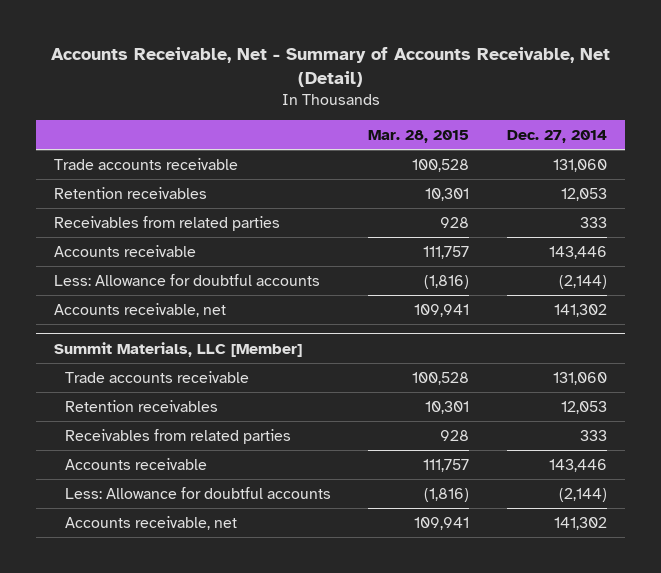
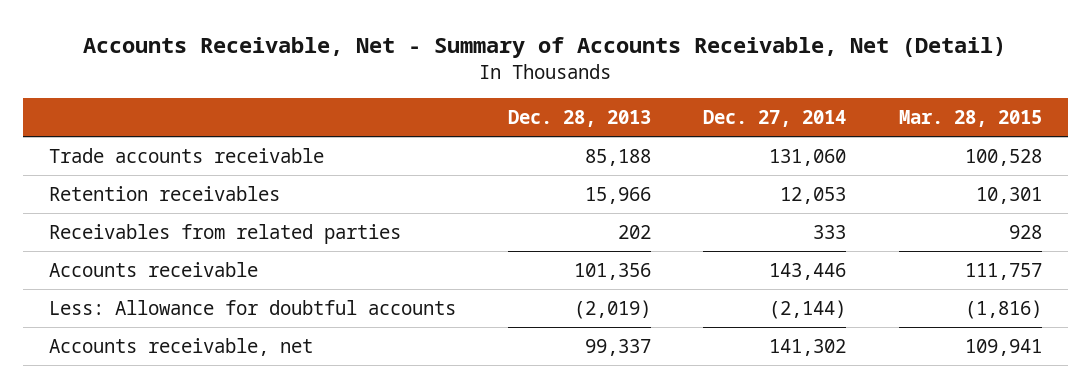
none -> [508,109,652,127] Dec. 28, 2013
[54,341,303,357] Summit Materials, LLC [Member] -> none
[65,370,250,383] Trade accounts receivable -> none
[65,399,219,412] Retention receivables -> none
[65,428,292,444] Receivables from related parties -> none
[65,457,208,470] Accounts receivable -> none
[65,486,332,499] Less: Allowance for doubtful accounts -> none
[65,515,238,530] Accounts receivable, net -> none

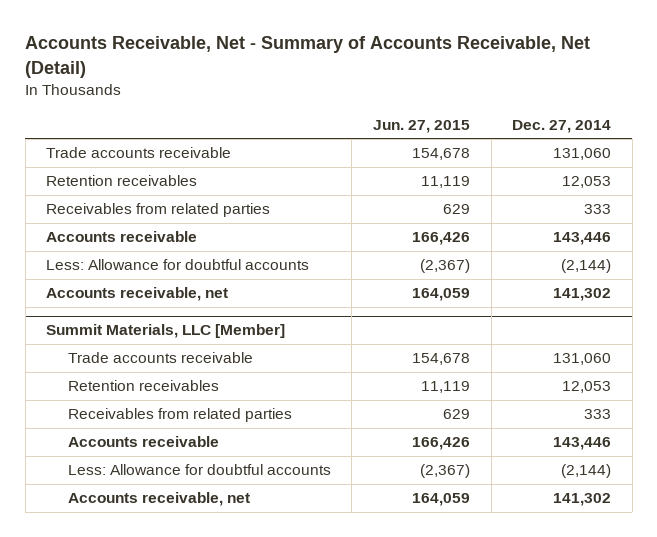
[508,109,652,127] Dec. 28, 2013 -> none
[898,109,1042,127] Mar. 28, 2015 -> none
none -> [372,119,470,133] Jun. 27, 2015
none -> [46,324,286,339] Summit Materials, LLC [Member]
none -> [67,352,253,364] Trade accounts receivable
none -> [67,380,219,392] Retention receivables
none -> [67,408,292,423] Receivables from related parties
none -> [67,436,219,448] Accounts receivable
none -> [67,464,331,476] Less: Allowance for doubtful accounts
none -> [67,492,250,507] Accounts receivable, net

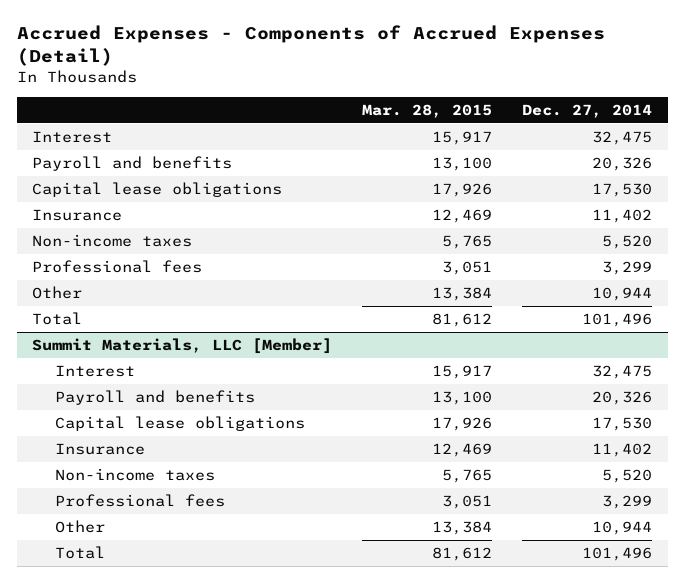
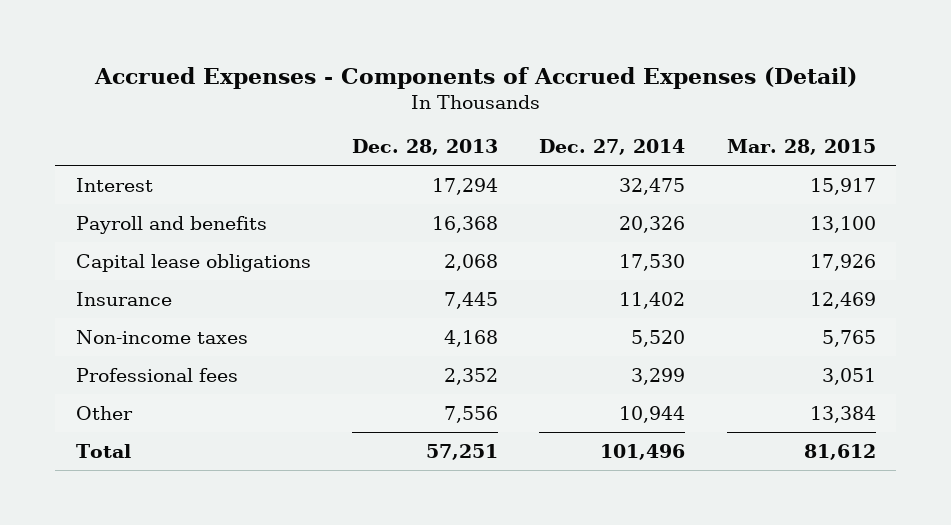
none -> [352,139,499,156] Dec. 28, 2013
[31,338,332,355] Summit Materials, LLC [Member] -> none
[55,365,136,378] Interest -> none
[55,390,256,406] Payroll and benefits -> none
[55,416,306,432] Capital lease obligations -> none
[55,443,146,456] Insurance -> none
[55,468,216,482] Non-income taxes -> none
[55,494,226,508] Professional fees -> none
[55,520,106,534] Other -> none
[55,546,106,560] Total -> none

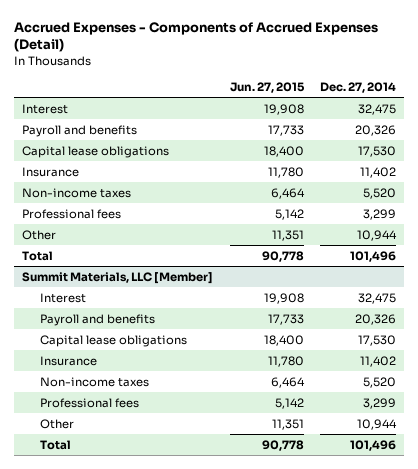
[352,139,499,156] Dec. 28, 2013 -> none
[726,139,876,156] Mar. 28, 2015 -> none
none -> [229,81,305,93] Jun. 27, 2015
none -> [22,271,214,284] Summit Materials, LLC [Member]
none -> [39,292,86,303] Interest
none -> [39,313,155,326] Payroll and benefits
none -> [39,334,187,347] Capital lease obligations
none -> [39,355,97,366] Insurance
none -> [39,376,149,387] Non-income taxes
none -> [39,397,139,408] Professional fees
none -> [39,418,74,429] Other
none -> [39,439,71,450] Total

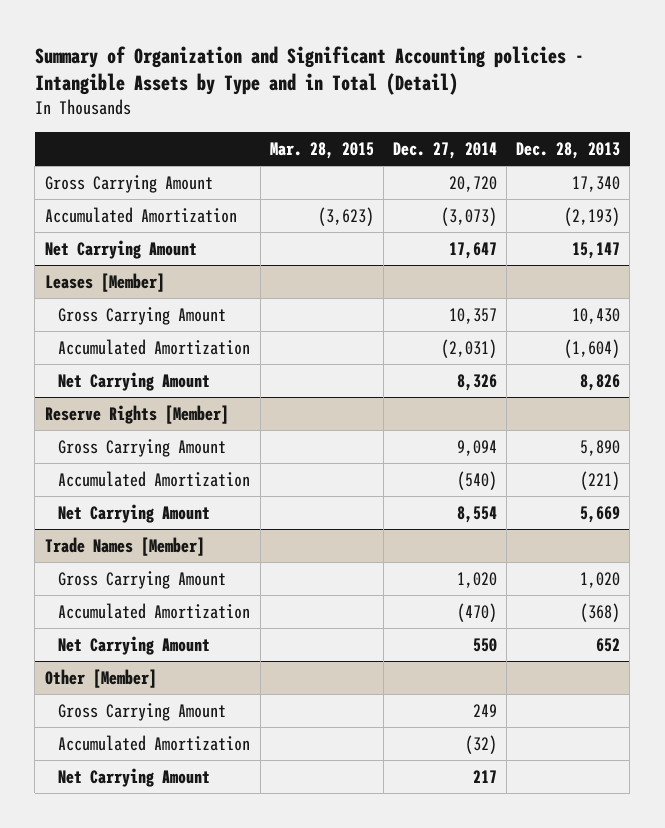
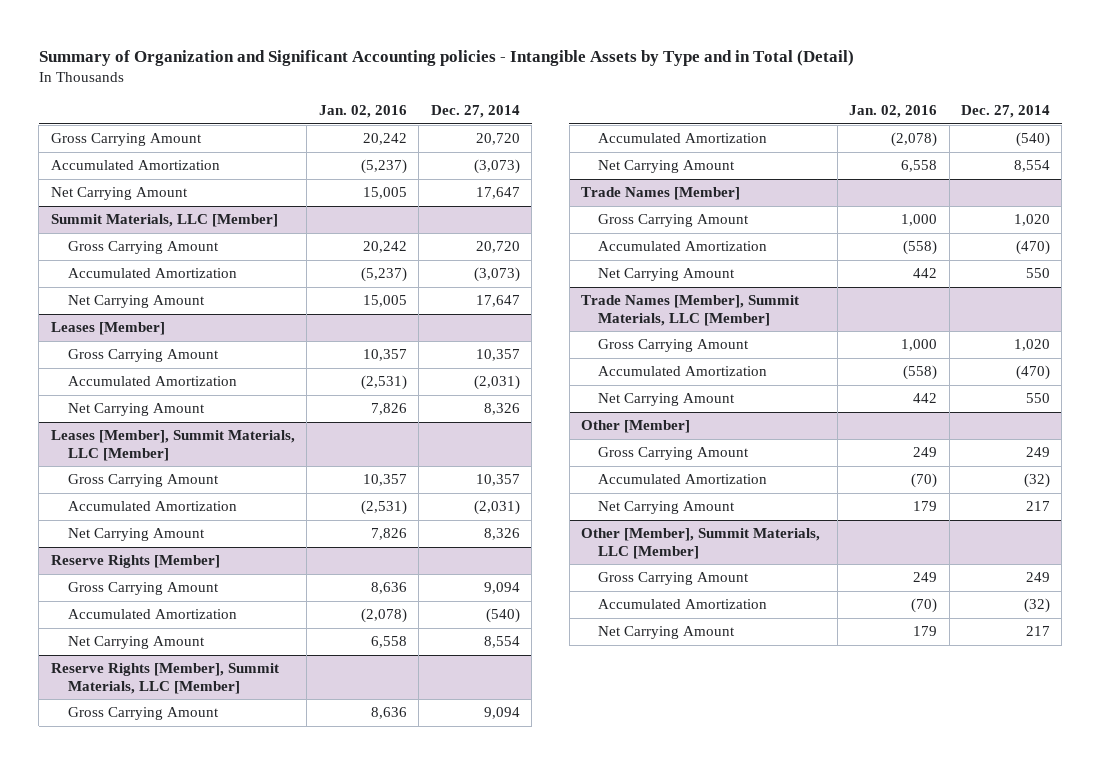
[269,141,374,159] Mar. 28, 2015 -> none
[516,141,621,159] Dec. 28, 2013 -> none
none -> [318,105,407,119] Jan. 02, 2016
none -> [50,214,278,228] Summit Materials, LLC [Member]
none -> [67,241,219,255] Gross Carrying Amount
none -> [67,268,237,279] Accumulated Amortization
none -> [67,295,205,309] Net Carrying Amount
none -> [50,430,295,461] Leases [Member], Summit Materials, LLC [Member]
none -> [67,474,219,488] Gross Carrying Amount
none -> [67,501,237,512] Accumulated Amortization
none -> [67,528,205,542] Net Carrying Amount
none -> [50,663,279,694] Reserve Rights [Member], Summit Materials, LLC [Member]
none -> [67,707,219,721] Gross Carrying Amount
none -> [597,133,767,144] Accumulated Amortization
none -> [597,160,735,174] Net Carrying Amount
none -> [581,295,800,326] Trade Names [Member], Summit Materials, LLC [Member]
none -> [597,339,749,353] Gross Carrying Amount
none -> [597,366,767,377] Accumulated Amortization
none -> [597,393,735,407] Net Carrying Amount
none -> [581,528,821,559] Other [Member], Summit Materials, LLC [Member]
none -> [597,572,749,586] Gross Carrying Amount
none -> [597,599,767,610] Accumulated Amortization
none -> [597,626,735,640] Net Carrying Amount

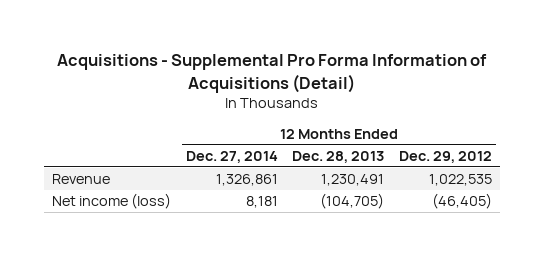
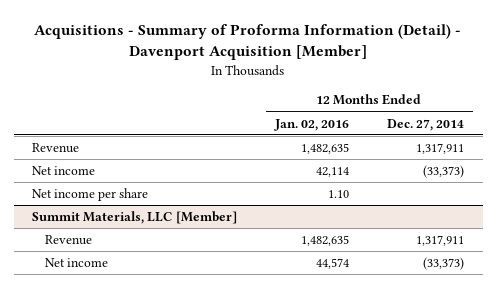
[57,54,488,93] Acquisitions - Supplemental Pro Forma Information of Acquisitions (Detail) -> [34,23,462,61] Acquisitions - Summary of Proforma Information (Detail) - Davenport Acquisition [Member]
[292,151,385,164] Dec. 28, 2013 -> none
[399,151,493,164] Dec. 29, 2012 -> none
none -> [274,118,350,131] Jan. 02, 2016
[215,174,278,187] 1,326,861 -> [415,143,464,155] 1,317,911
[51,193,171,210] Net income (loss) -> [32,166,96,176] Net income
[245,196,278,209] 8,181 -> [422,165,464,179] (33,373)
none -> [32,188,149,202] Net income per share
none -> [32,211,238,225] Summit Materials, LLC [Member]
none -> [44,235,92,246] Revenue
none -> [44,258,108,268] Net income

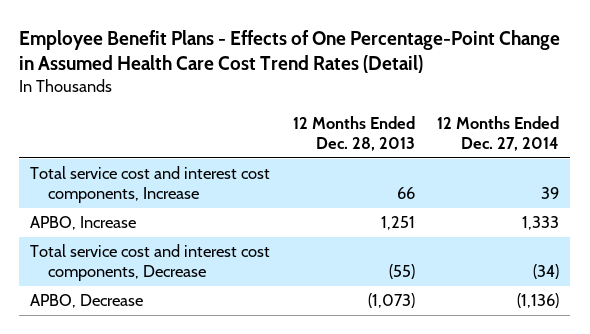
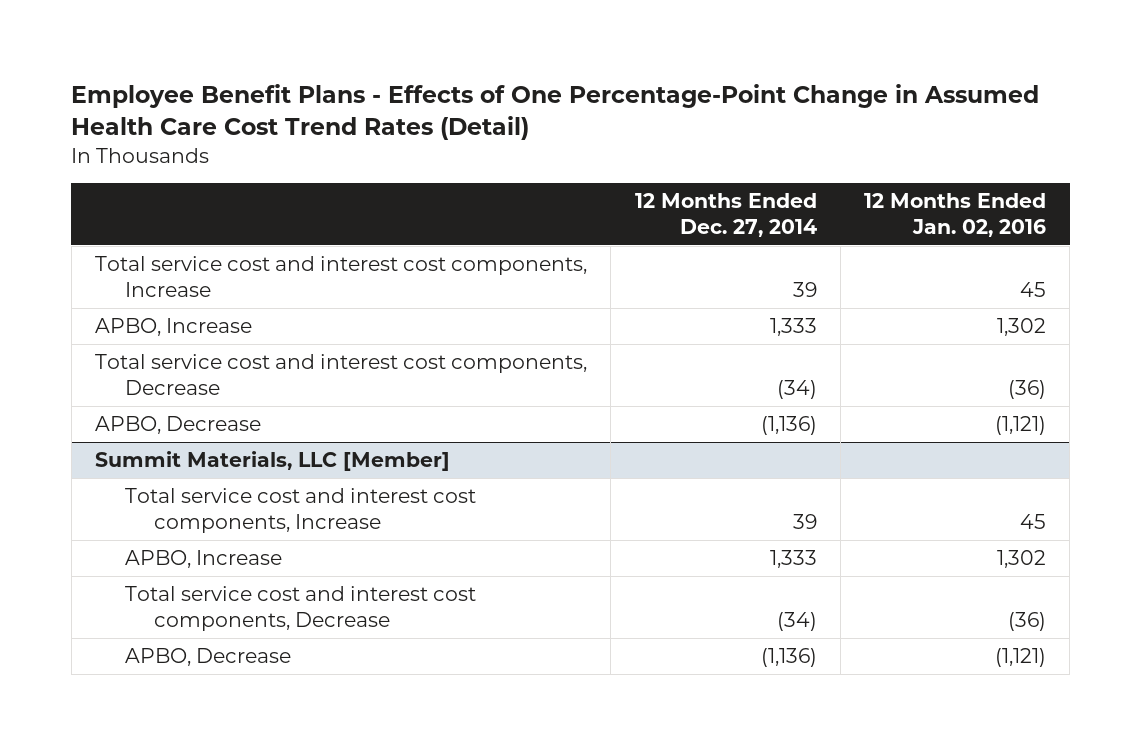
[292,115,415,151] 12 Months Ended Dec. 28, 2013 -> none
none -> [863,193,1046,237] 12 Months Ended Jan. 02, 2016
none -> [95,451,451,472] Summit Materials, LLC [Member]
none -> [124,488,476,533] Total service cost and interest cost components, Increase
none -> [124,550,282,569] APBO, Increase
none -> [124,586,476,631] Total service cost and interest cost components, Decrease
none -> [124,648,291,667] APBO, Decrease

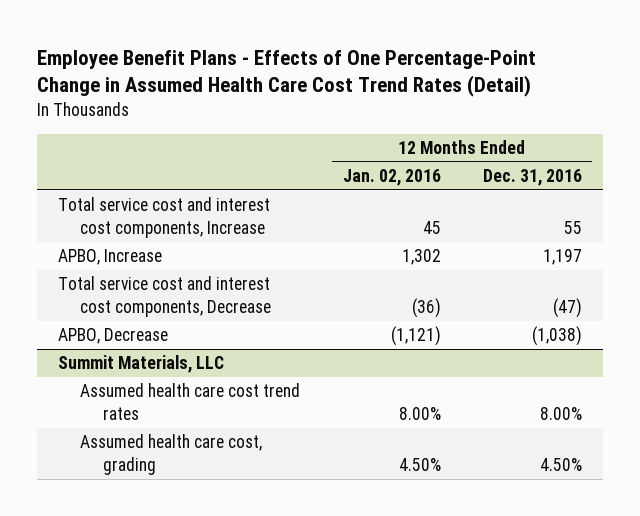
[634,193,817,237] 12 Months Ended Dec. 27, 2014 -> none
none -> [482,168,582,186] Dec. 31, 2016
[124,488,476,533] Total service cost and interest cost components, Increase -> none
[124,550,282,569] APBO, Increase -> none
[124,586,476,631] Total service cost and interest cost components, Decrease -> none
[124,648,291,667] APBO, Decrease -> none
[95,451,451,472] Summit Materials, LLC [Member] -> [58,355,225,374] Summit Materials, LLC
none -> [80,383,301,421] Assumed health care cost trend rates
none -> [80,434,263,476] Assumed health care cost, grading

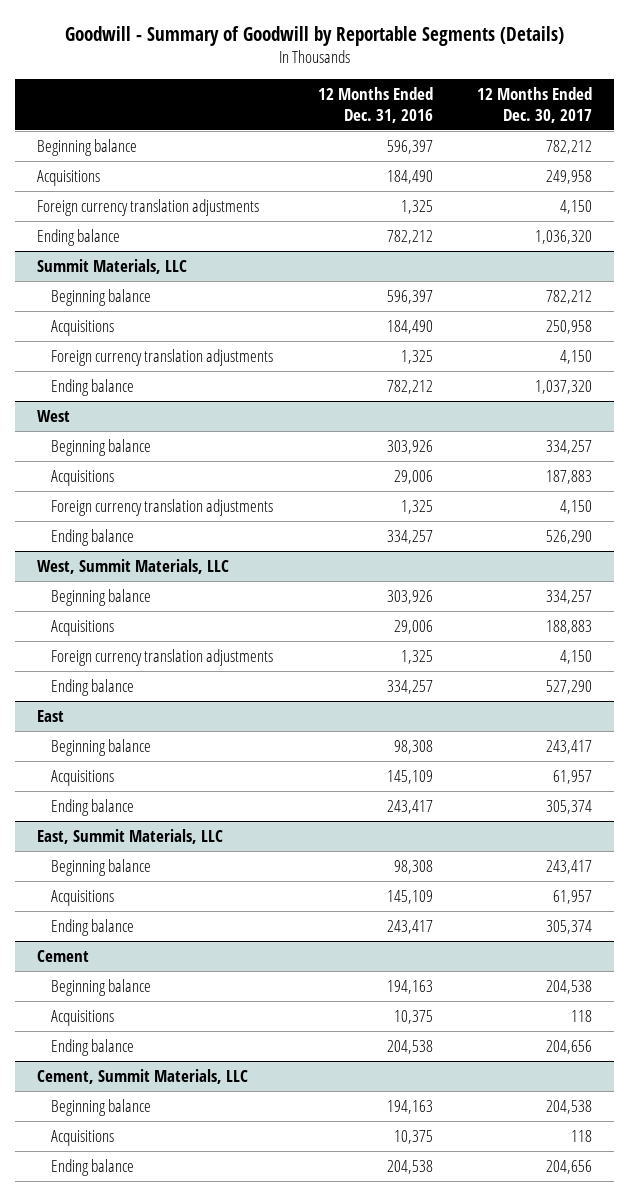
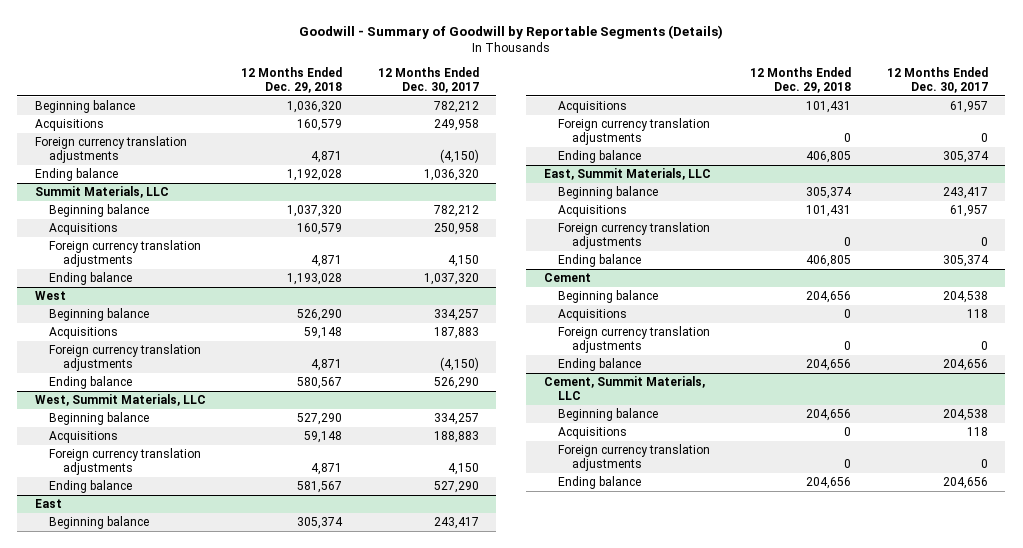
[317,87,433,123] 12 Months Ended Dec. 31, 2016 -> none
none -> [241,66,343,93] 12 Months Ended Dec. 29, 2018
[560,200,593,215] 4,150 -> [439,149,479,164] (4,150)
[560,500,593,515] 4,150 -> [439,357,479,372] (4,150)
none -> [558,118,711,146] Foreign currency translation adjustments
none -> [558,222,711,250] Foreign currency translation adjustments
none -> [558,326,711,354] Foreign currency translation adjustments
none -> [558,444,711,472] Foreign currency translation adjustments

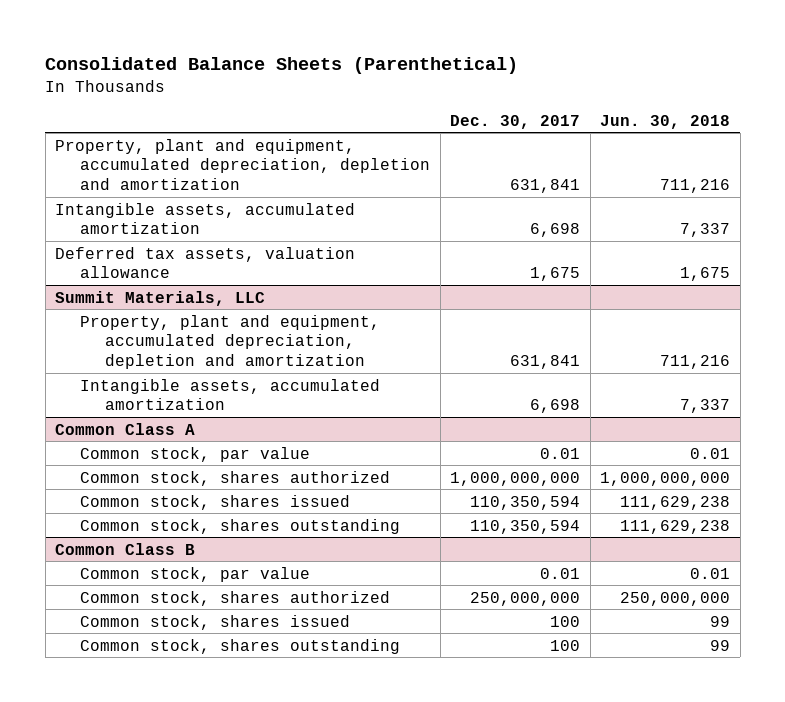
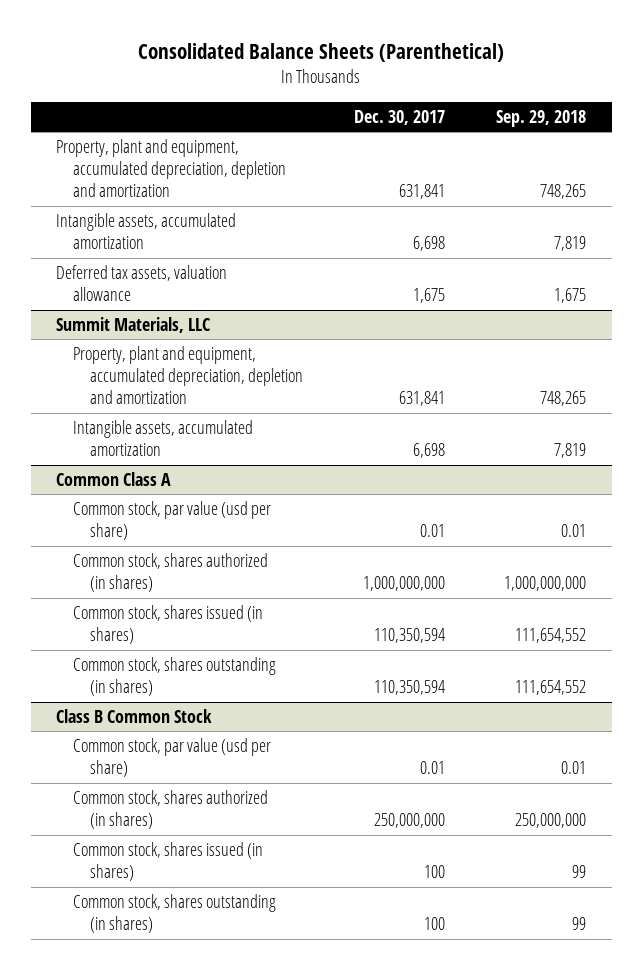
[600,114,731,129] Jun. 30, 2018 -> none
none -> [496,109,587,127] Sep. 29, 2018
[80,446,311,462] Common stock, par value -> [73,501,272,541] Common stock, par value (usd per share)
[80,470,391,486] Common stock, shares authorized -> [73,553,269,593] Common stock, shares authorized (in shares)
[80,494,351,510] Common stock, shares issued -> [73,605,264,645] Common stock, shares issued (in shares)
[80,518,401,534] Common stock, shares outstanding -> [73,657,277,697] Common stock, shares outstanding (in shares)
[55,542,196,555] Common Class B -> [56,709,213,724] Class B Common Stock
[80,566,311,582] Common stock, par value -> [73,738,272,778] Common stock, par value (usd per share)
[80,590,391,606] Common stock, shares authorized -> [73,790,269,830] Common stock, shares authorized (in shares)
[80,614,351,630] Common stock, shares issued -> [73,842,264,882] Common stock, shares issued (in shares)
[80,638,401,654] Common stock, shares outstanding -> [73,894,277,934] Common stock, shares outstanding (in shares)

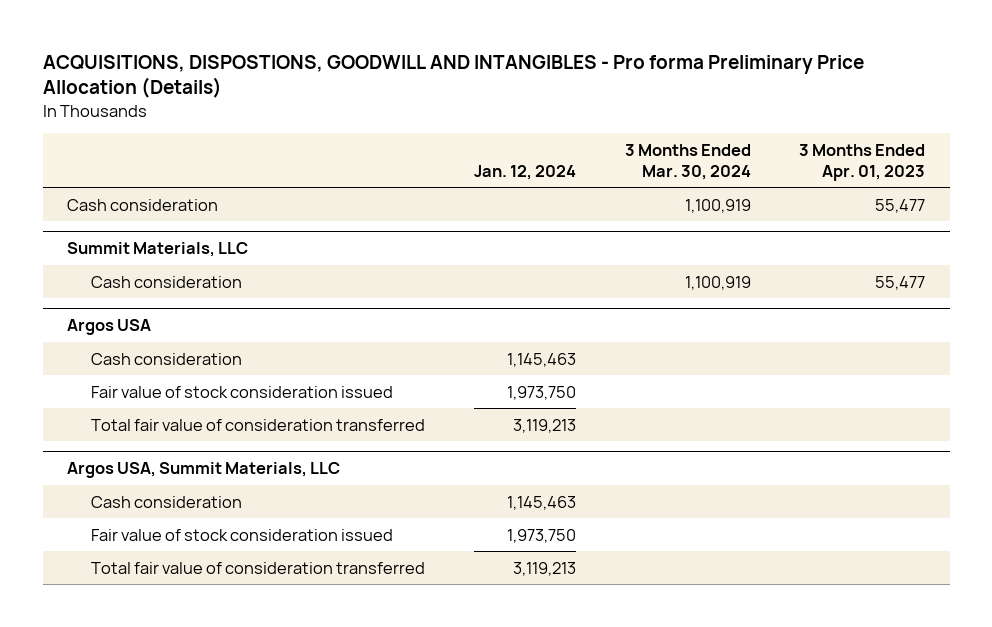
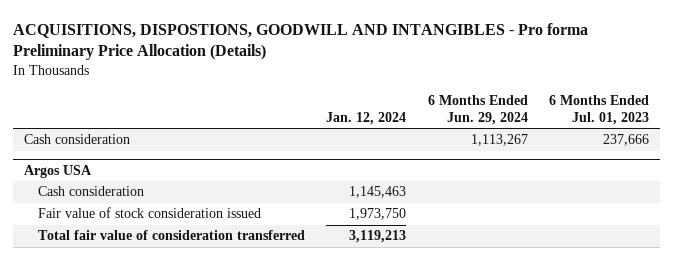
[624,143,751,181] 3 Months Ended Mar. 30, 2024 -> none
[799,143,926,182] 3 Months Ended Apr. 01, 2023 -> none
none -> [427,94,528,126] 6 Months Ended Jun. 29, 2024
none -> [549,94,650,126] 6 Months Ended Jul. 01, 2023
[67,242,249,258] Summit Materials, LLC -> none
[91,275,243,288] Cash consideration -> none
[67,462,341,479] Argos USA, Summit Materials, LLC -> none
[91,495,243,508] Cash consideration -> none
[91,528,394,541] Fair value of stock consideration issued -> none
[91,561,426,574] Total fair value of consideration transferred -> none

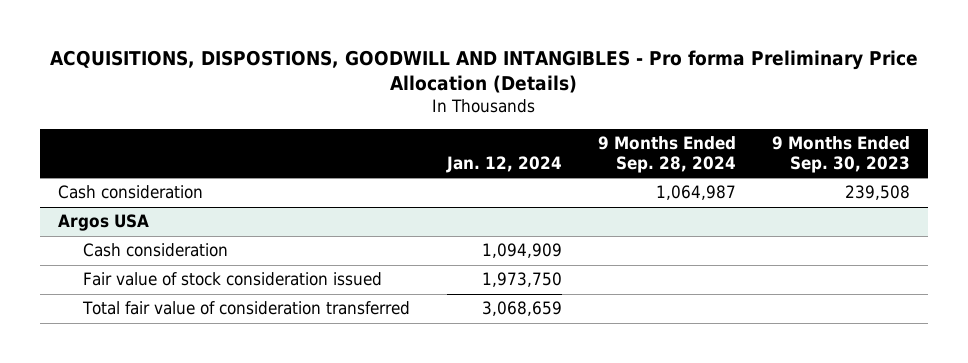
[427,94,528,126] 6 Months Ended Jun. 29, 2024 -> none
[549,94,650,126] 6 Months Ended Jul. 01, 2023 -> none
none -> [597,135,736,173] 9 Months Ended Sep. 28, 2024
none -> [772,135,911,173] 9 Months Ended Sep. 30, 2023
[349,186,407,199] 1,145,463 -> [481,243,562,259] 1,094,909
[349,230,407,244] 3,119,213 -> [481,301,562,317] 3,068,659

